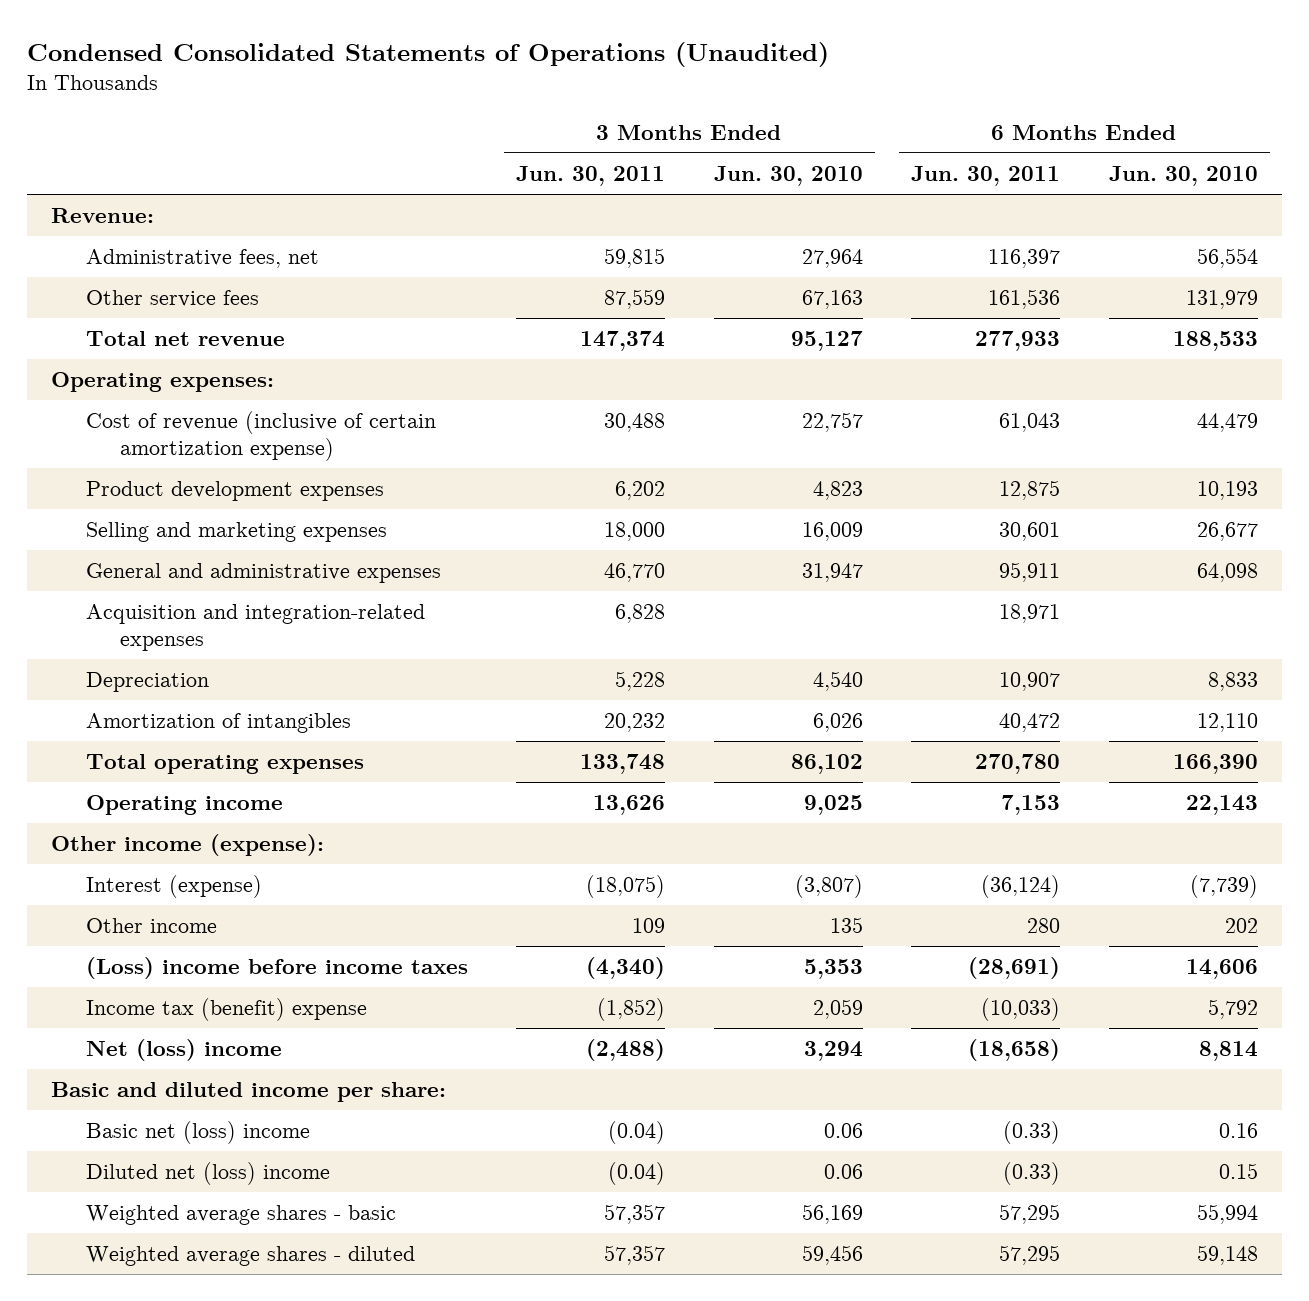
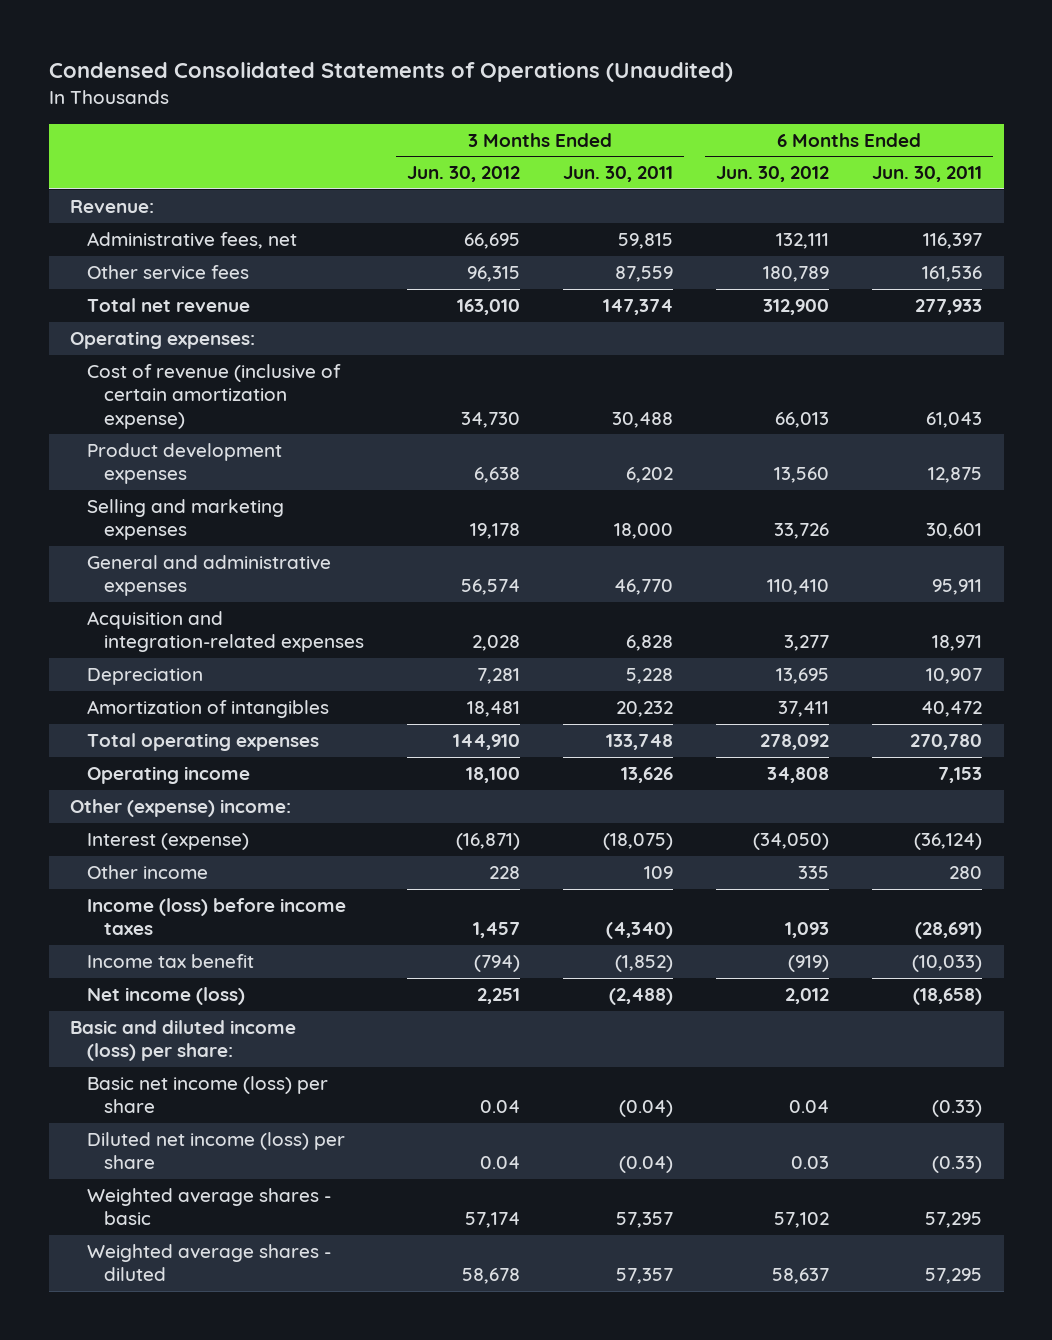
[713,165,863,186] Jun. 30, 2010 -> none
[1108,165,1258,186] Jun. 30, 2010 -> none
none -> [406,166,520,183] Jun. 30, 2012
none -> [715,166,829,183] Jun. 30, 2012
[51,834,325,857] Other income (expense): -> [70,799,292,818] Other (expense) income:
[85,957,468,980] (Loss) income before income taxes -> [86,898,346,936] Income (loss) before income taxes
[85,998,367,1022] Income tax (benefit) expense -> [86,954,254,969] Income tax benefit
[85,1039,282,1062] Net (loss) income -> [86,987,245,1006] Net income (loss)
[51,1082,447,1103] Basic and diluted income per share: -> [70,1020,297,1062] Basic and diluted income (loss) per share:
[85,1121,310,1145] Basic net (loss) income -> [86,1076,328,1114] Basic net income (loss) per share
[85,1162,330,1186] Diluted net (loss) income -> [86,1132,345,1170] Diluted net income (loss) per share

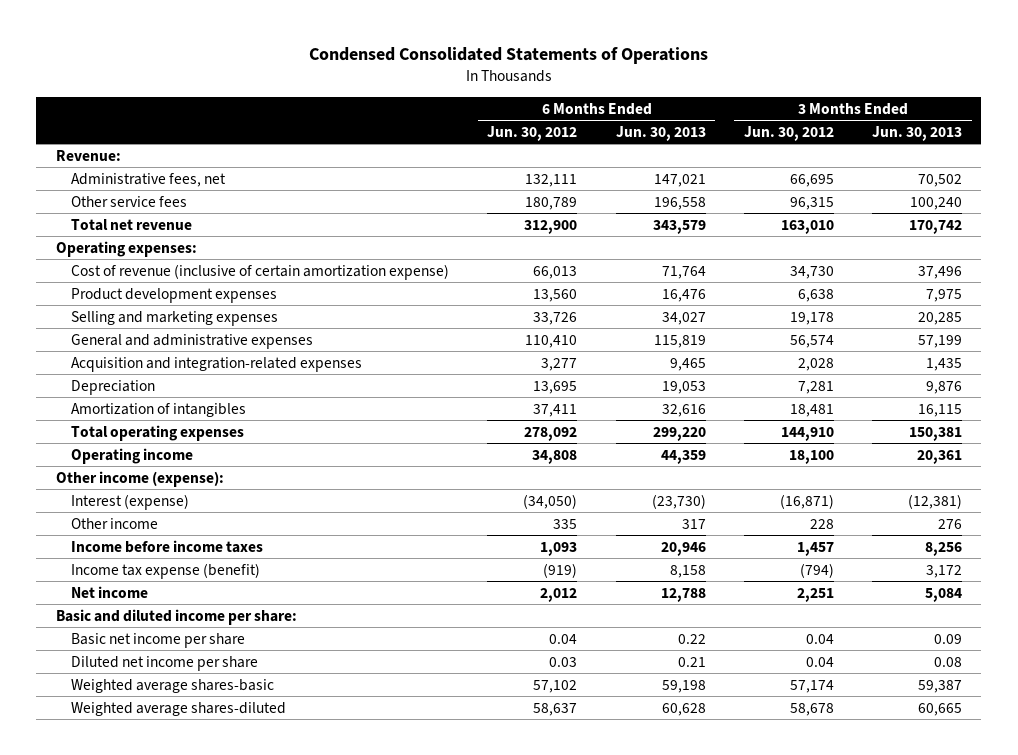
[48,62,733,83] Condensed Consolidated Statements of Operations (Unaudited) -> [308,47,708,65] Condensed Consolidated Statements of Operations
[562,166,673,183] Jun. 30, 2011 -> none
[871,166,982,183] Jun. 30, 2011 -> none
none -> [615,125,706,141] Jun. 30, 2013
none -> [872,125,963,141] Jun. 30, 2013
[70,799,292,818] Other (expense) income: -> [55,470,224,487] Other income (expense):
[86,898,346,936] Income (loss) before income taxes -> [71,539,264,553] Income before income taxes
[86,954,254,969] Income tax benefit -> [71,562,261,579] Income tax expense (benefit)
[86,987,245,1006] Net income (loss) -> [71,585,149,598] Net income
[70,1020,297,1062] Basic and diluted income (loss) per share: -> [55,608,297,625] Basic and diluted income per share:
[86,1076,328,1114] Basic net income (loss) per share -> [71,632,246,648] Basic net income per share
[86,1132,345,1170] Diluted net income (loss) per share -> [71,655,259,671] Diluted net income per share
[86,1188,331,1226] Weighted average shares - basic -> [71,678,275,693] Weighted average shares-basic
[86,1244,331,1282] Weighted average shares - diluted -> [71,701,287,716] Weighted average shares-diluted

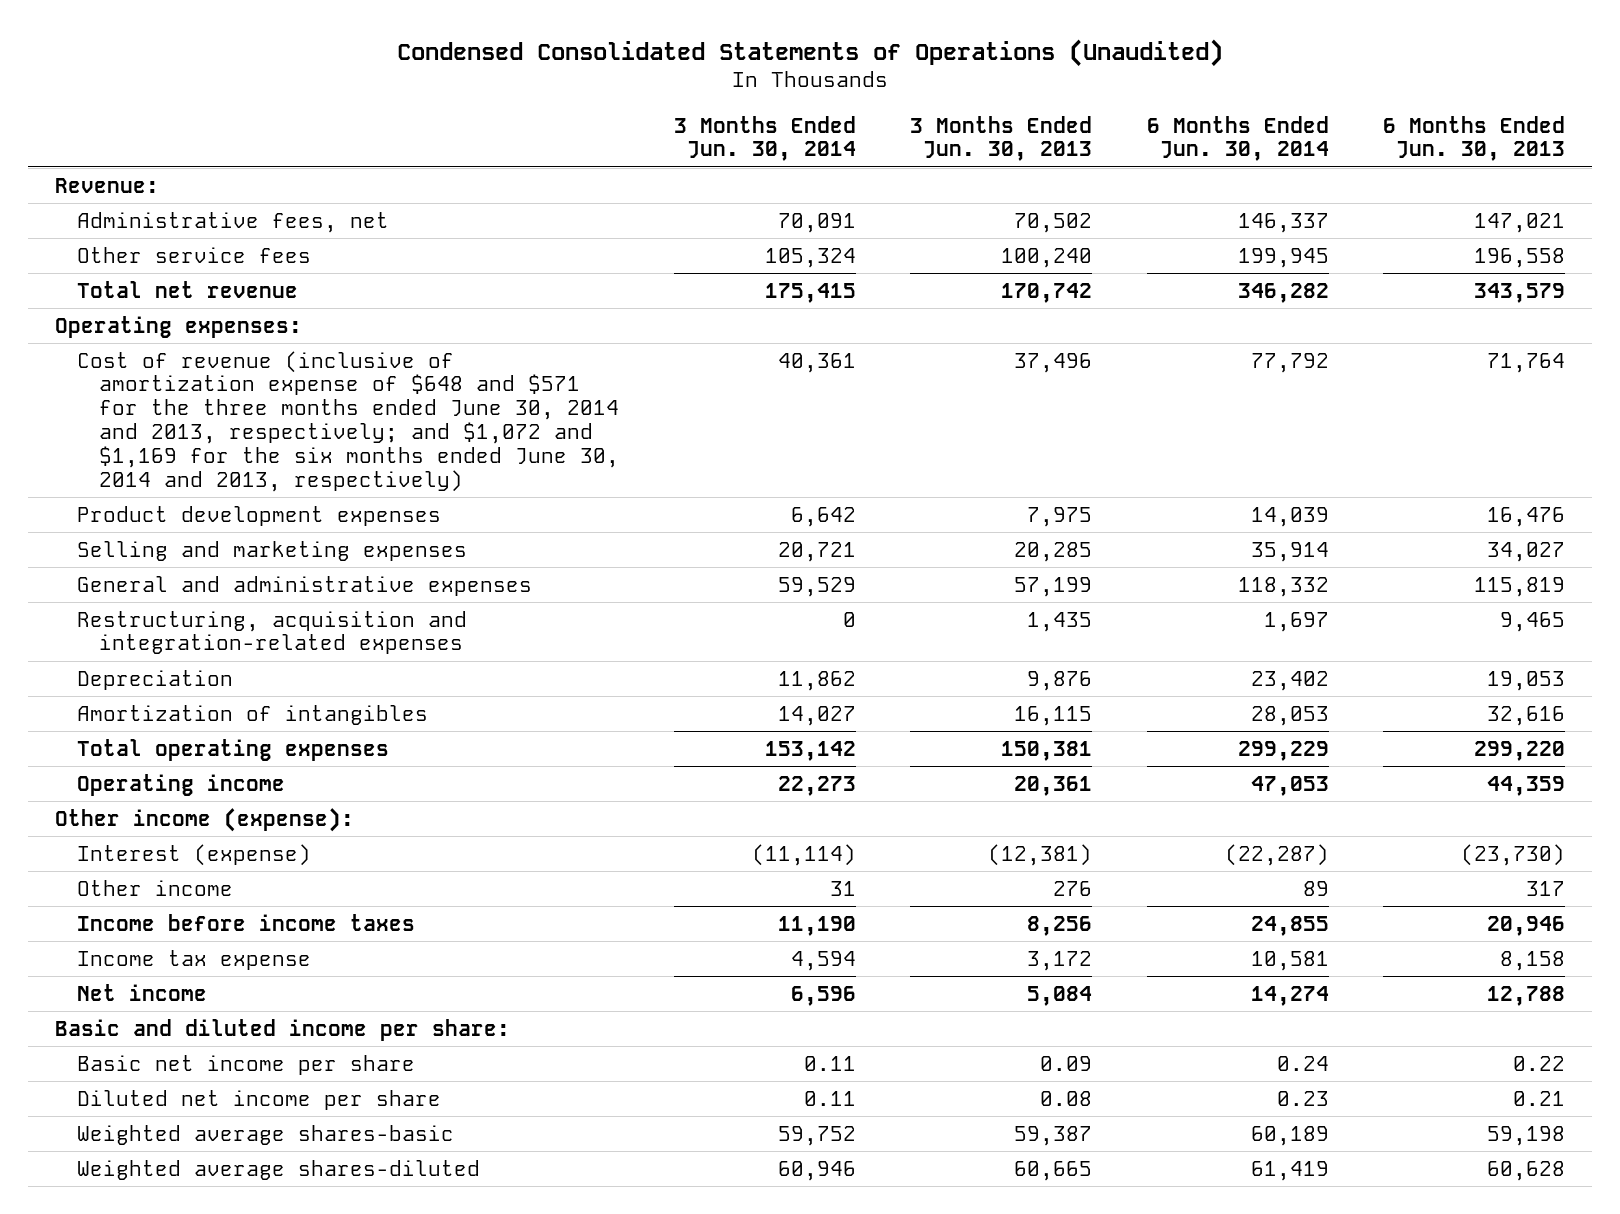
[308,47,708,65] Condensed Consolidated Statements of Operations -> [397,38,1224,67] Condensed Consolidated Statements of Operations (Unaudited)
[487,125,578,141] Jun. 30, 2012 -> none
[743,125,834,141] Jun. 30, 2012 -> none
none -> [673,115,856,162] 3 Months Ended Jun. 30, 2014
none -> [1146,115,1329,162] 6 Months Ended Jun. 30, 2014
[71,263,450,280] Cost of revenue (inclusive of certain amortization expense) -> [77,350,620,492] Cost of revenue (inclusive of amortization expense of $648 and $571 for the three months ended June 30, 2014 and 2013, respectively; and $1,072 and $1,169 for the six months ended June 30, 2014 and 2013, respectively)
[71,356,363,372] Acquisition and integration-related expenses -> [77,610,468,655] Restructuring, acquisition and integration-related expenses
[71,562,261,579] Income tax expense (benefit) -> [77,949,312,970] Income tax expense

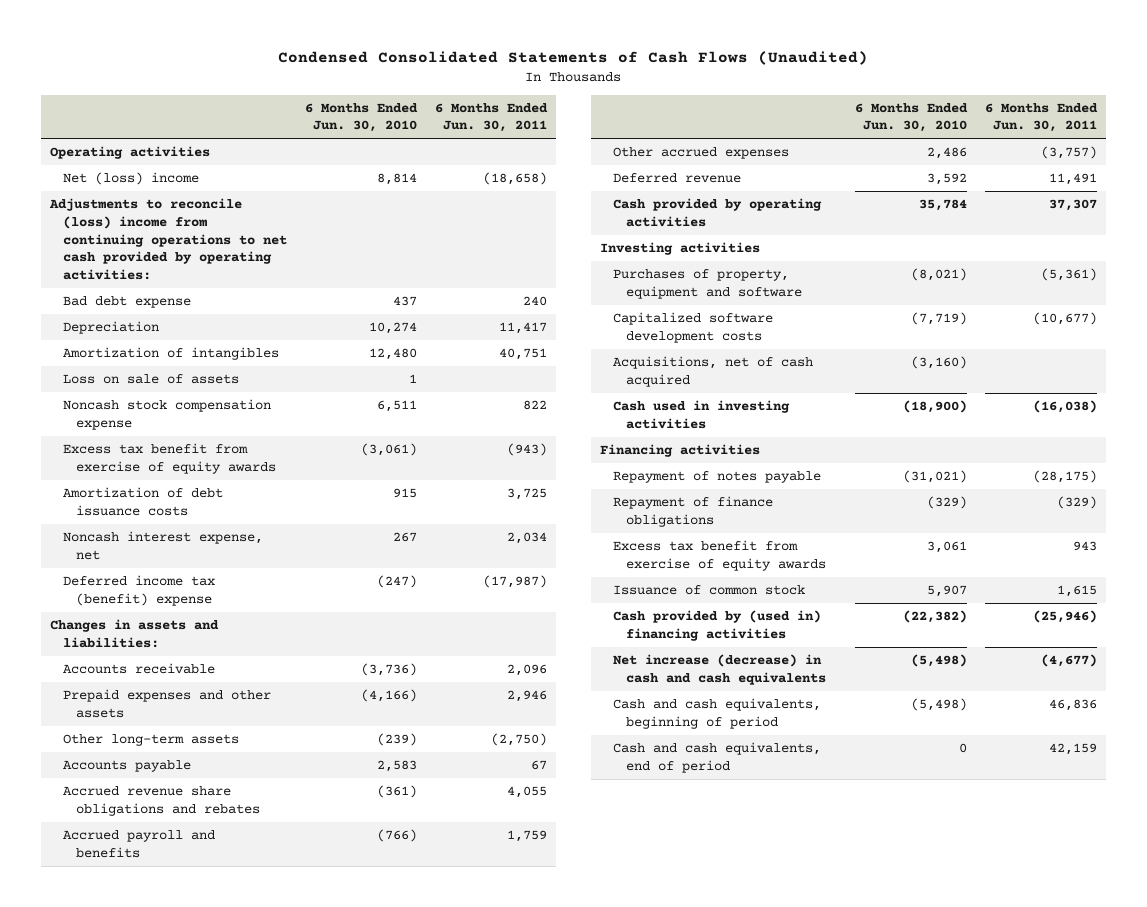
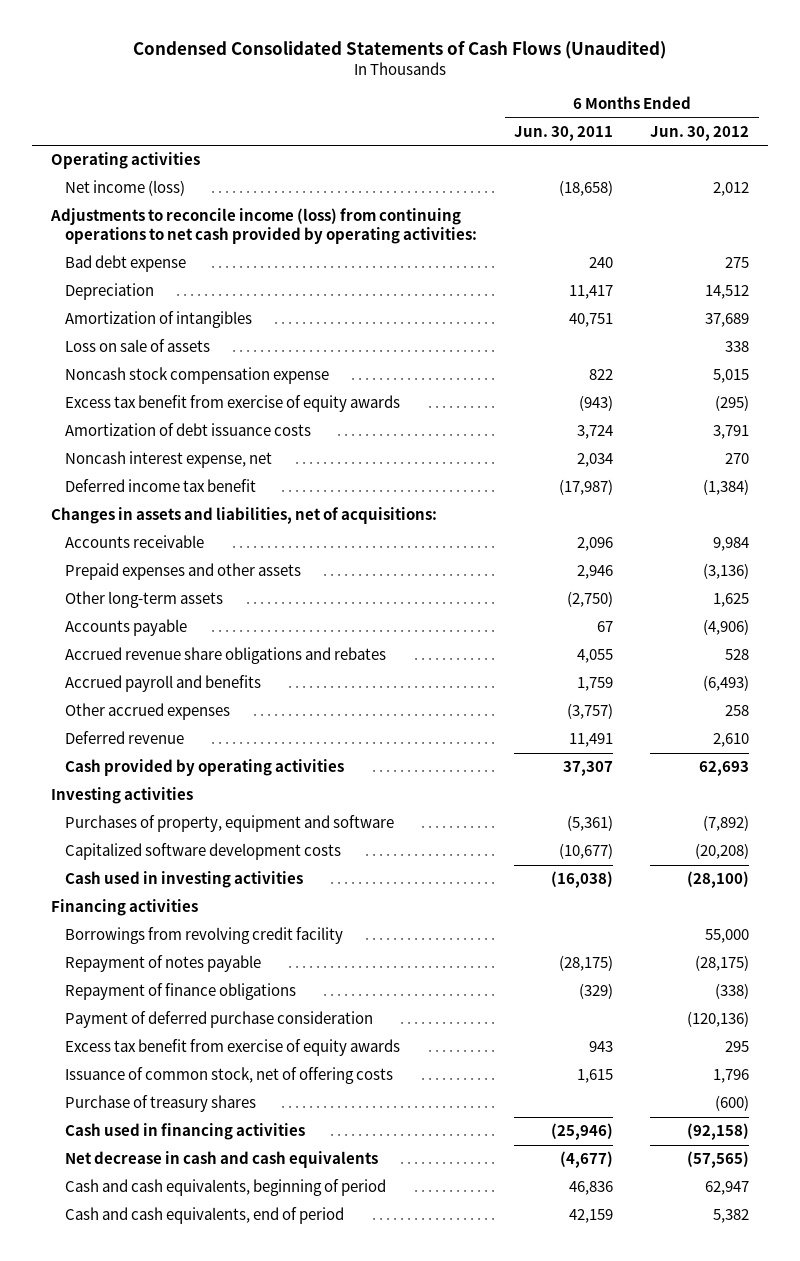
[305,102,419,133] 6 Months Ended Jun. 30, 2010 -> none
none -> [650,125,750,141] Jun. 30, 2012
[63,171,200,185] Net (loss) income -> [64,180,185,197] Net income (loss)
[48,197,288,281] Adjustments to reconcile (loss) income from continuing operations to net cash provided by operating activities: -> [49,208,477,245] Adjustments to reconcile income (loss) from continuing operations to net cash provided by operating activities:
[507,487,548,500] 3,725 -> [577,425,614,440] 3,724
[63,574,216,606] Deferred income tax (benefit) expense -> [64,479,256,493] Deferred income tax benefit
[49,618,219,648] Changes in assets and liabilities: -> [50,507,437,525] Changes in assets and liabilities, net of acquisitions:
[613,355,814,387] Acquisitions, net of cash acquired -> none
none -> [64,927,343,945] Borrowings from revolving credit facility
none -> [64,1011,373,1029] Payment of deferred purchase consideration
[613,584,806,595] Issuance of common stock -> [64,1067,393,1085] Issuance of common stock, net of offering costs
none -> [64,1095,256,1113] Purchase of treasury shares
[613,609,822,641] Cash provided by (used in) financing activities -> [64,1123,305,1141] Cash used in financing activities
[613,653,827,685] Net increase (decrease) in cash and cash equivalents -> [64,1151,378,1169] Net decrease in cash and cash equivalents

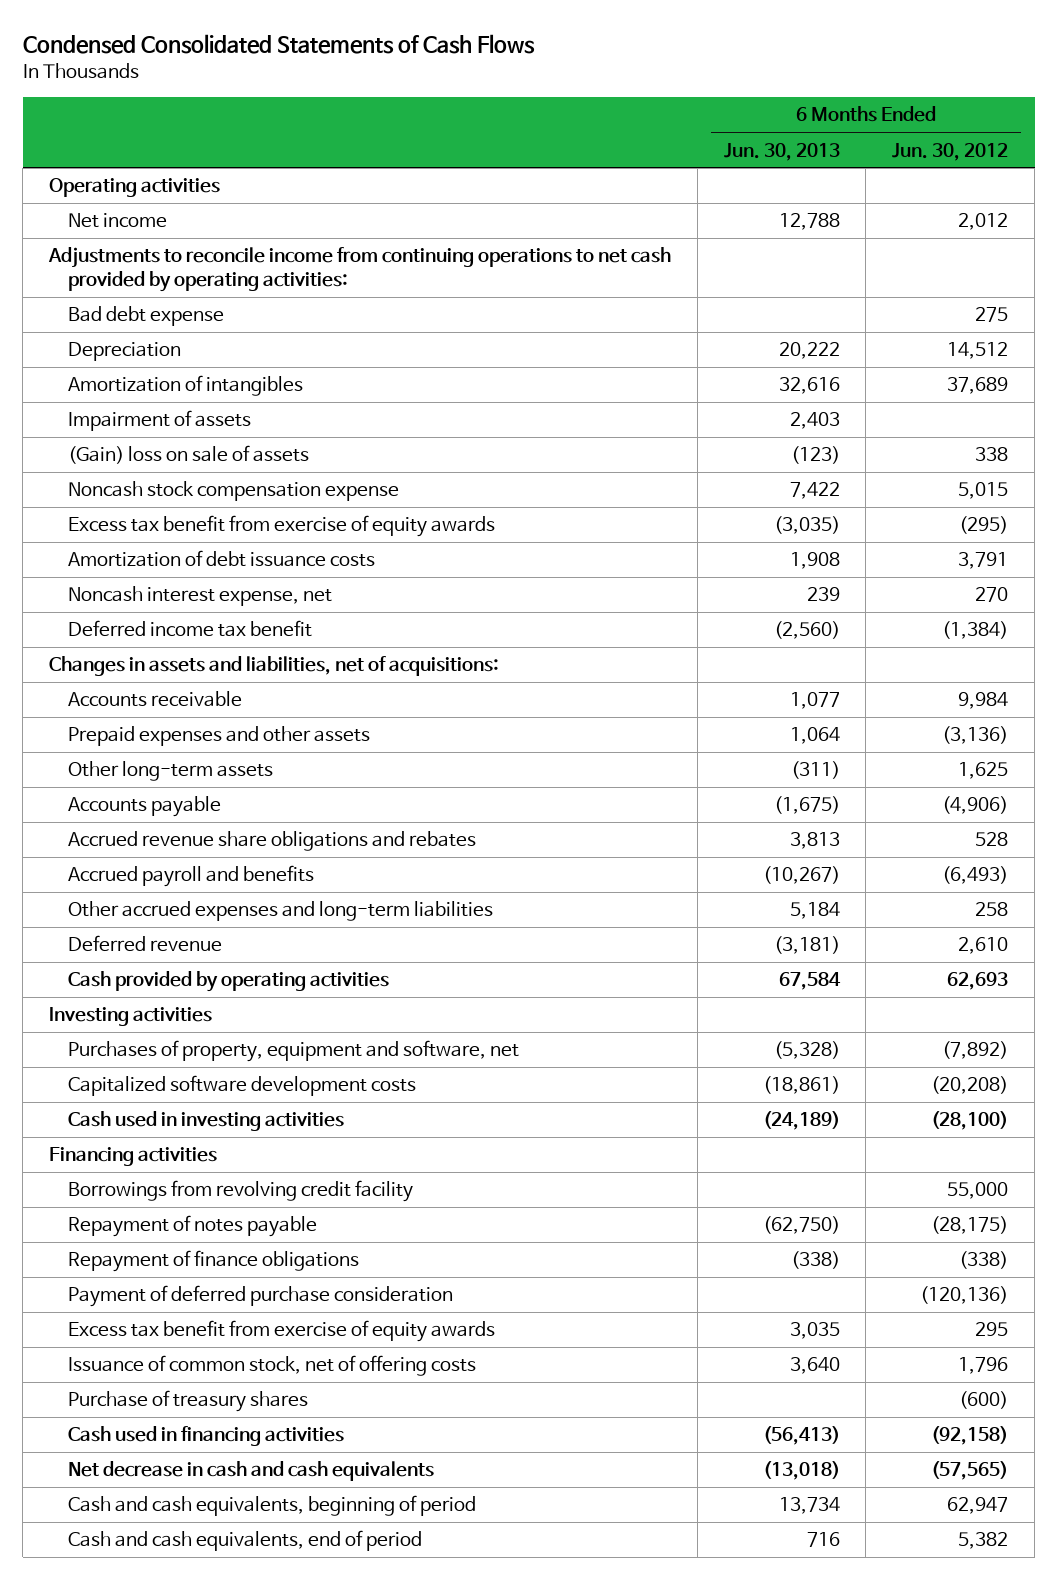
[133,41,667,60] Condensed Consolidated Statements of Cash Flows (Unaudited) -> [22,34,535,55] Condensed Consolidated Statements of Cash Flows
[514,125,614,141] Jun. 30, 2011 -> none
none -> [723,142,840,161] Jun. 30, 2013
[64,180,185,197] Net income (loss) -> [68,213,168,229] Net income
[49,208,477,245] Adjustments to reconcile income (loss) from continuing operations to net cash provided by operating activities: -> [48,247,672,293] Adjustments to reconcile income from continuing operations to net cash provided by operating activities:
none -> [68,410,252,432] Impairment of assets
[64,339,210,353] Loss on sale of assets -> [68,445,310,465] (Gain) loss on sale of assets
[64,703,230,721] Other accrued expenses -> [68,901,494,922] Other accrued expenses and long-term liabilities
[64,815,394,833] Purchases of property, equipment and software -> [68,1040,520,1063] Purchases of property, equipment and software, net

